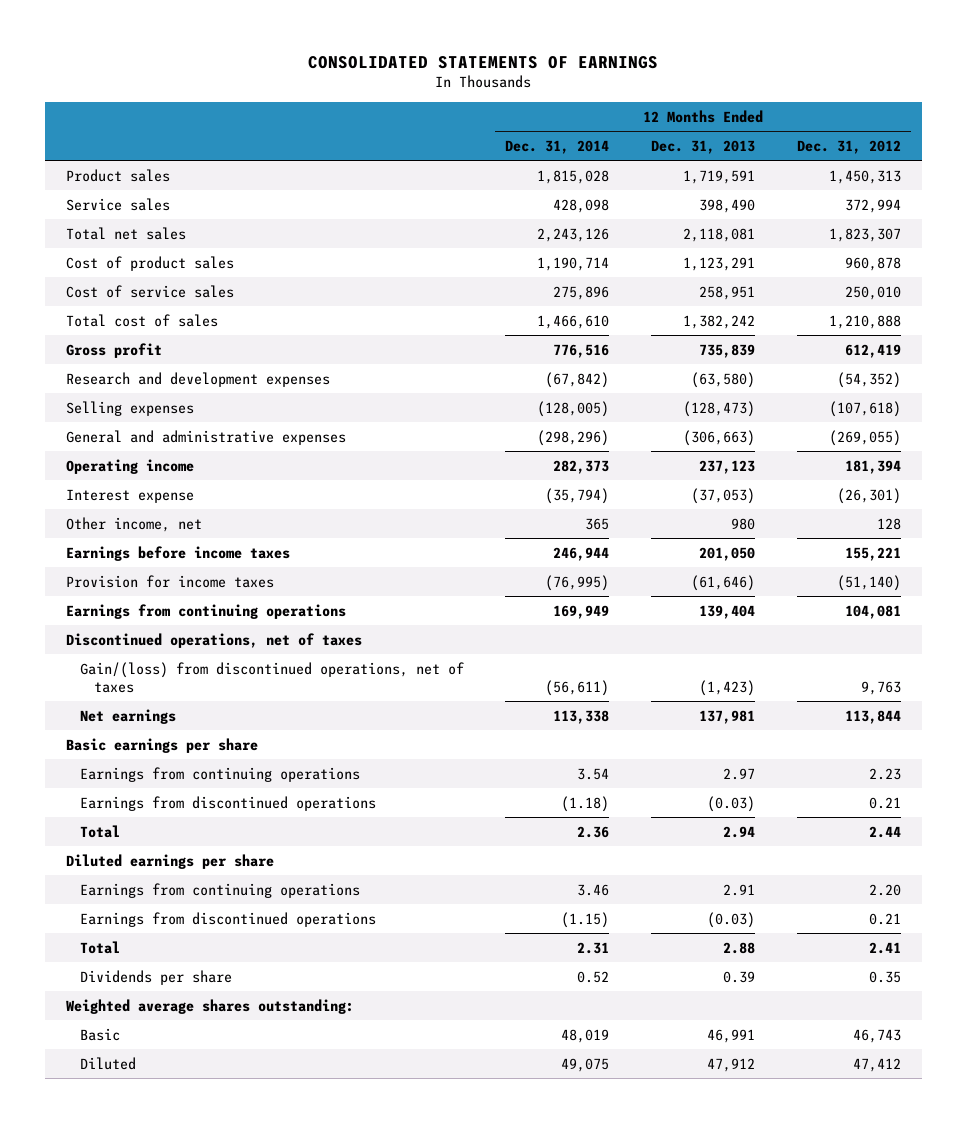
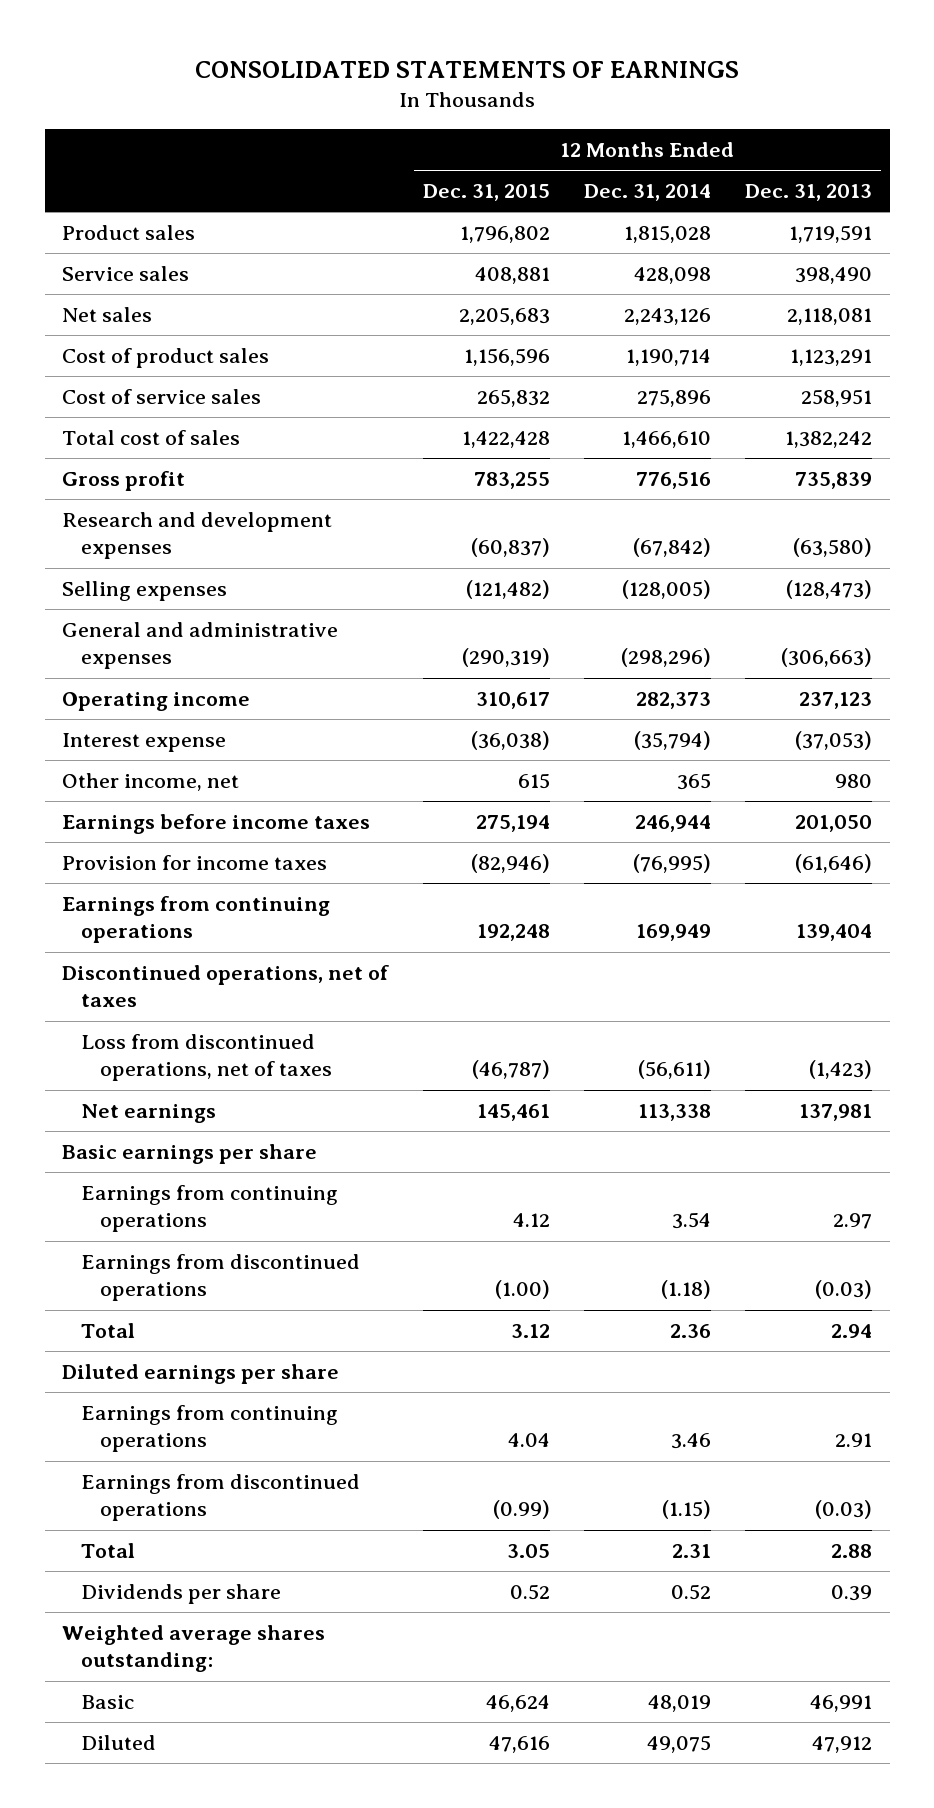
[796,139,901,154] Dec. 31, 2012 -> none
none -> [422,184,550,202] Dec. 31, 2015
[65,226,186,240] Total net sales -> [62,307,153,323] Net sales
[79,661,464,693] Gain/(loss) from discontinued operations, net of taxes -> [81,1034,332,1082] Loss from discontinued operations, net of taxes

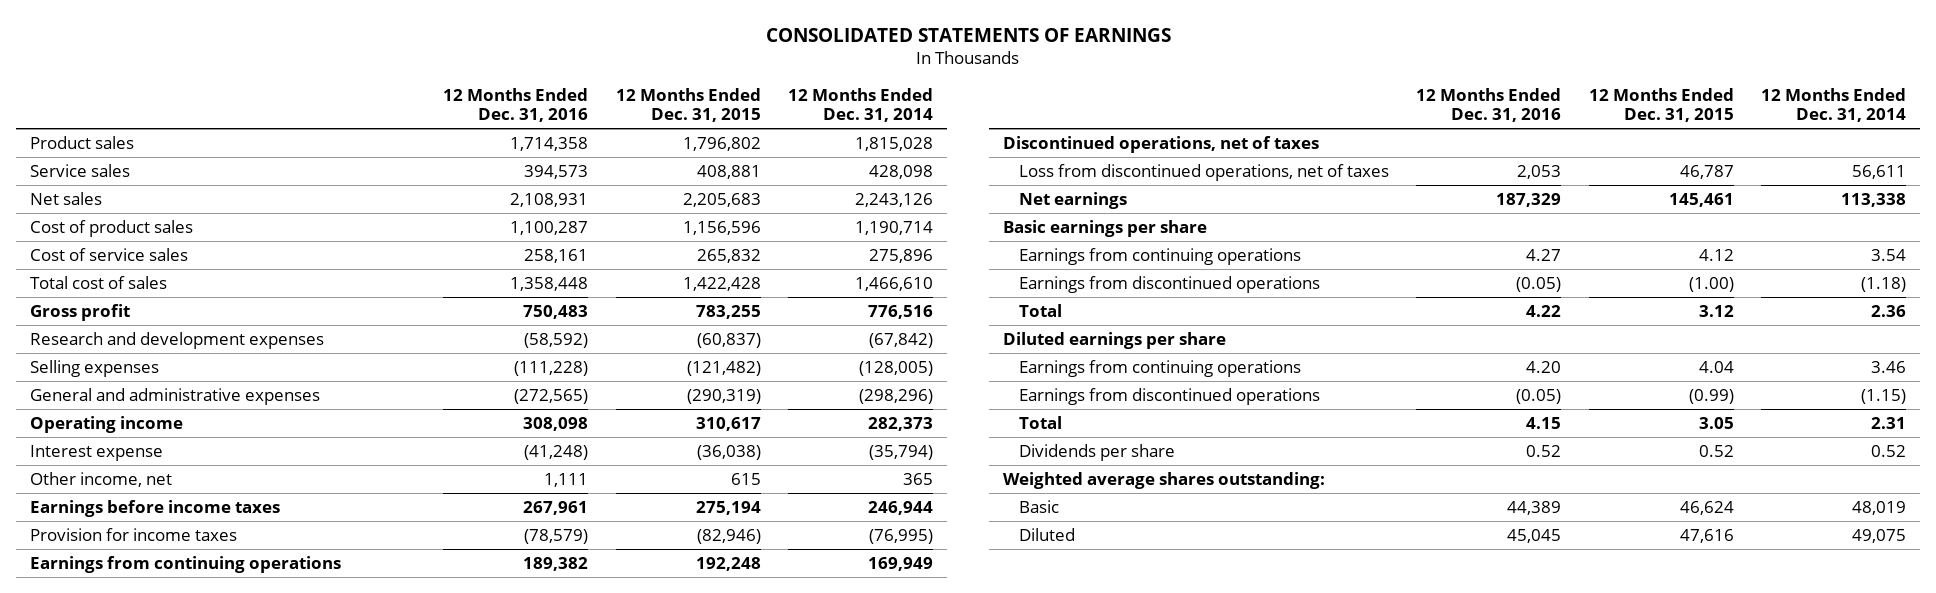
[745,184,873,202] Dec. 31, 2013 -> none
none -> [443,87,589,123] 12 Months Ended Dec. 31, 2016
[471,1060,550,1080] (46,787) -> [1679,164,1734,179] 46,787
[637,1060,711,1080] (56,611) -> [1852,164,1907,179] 56,611

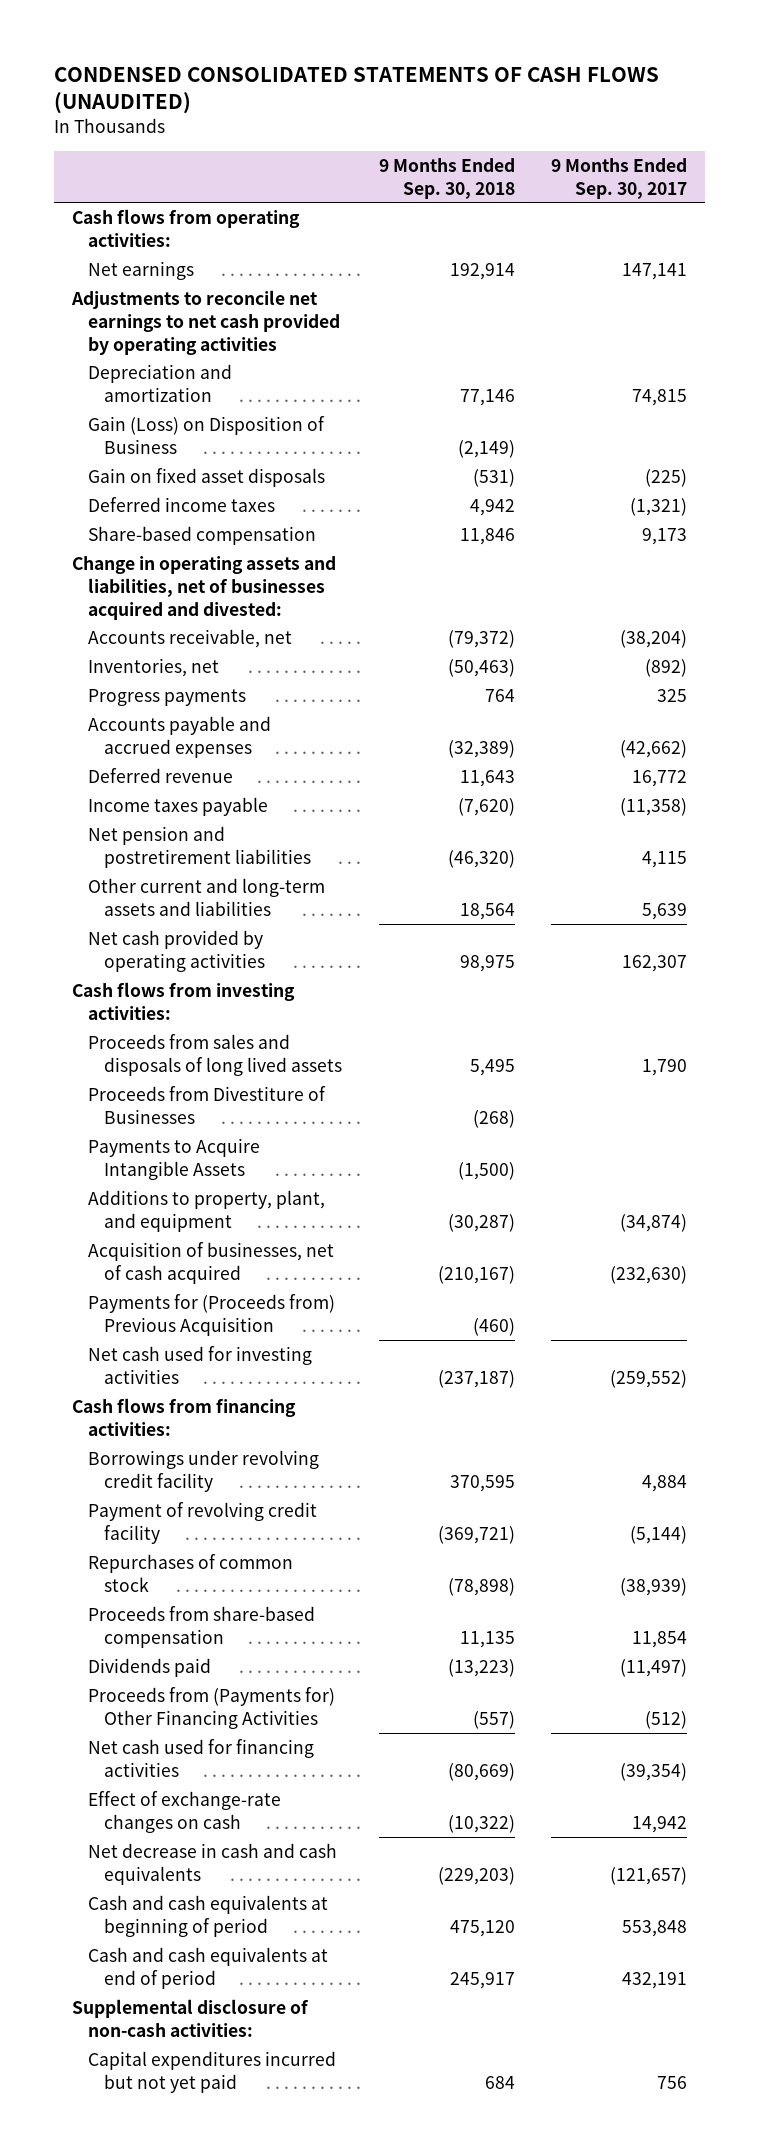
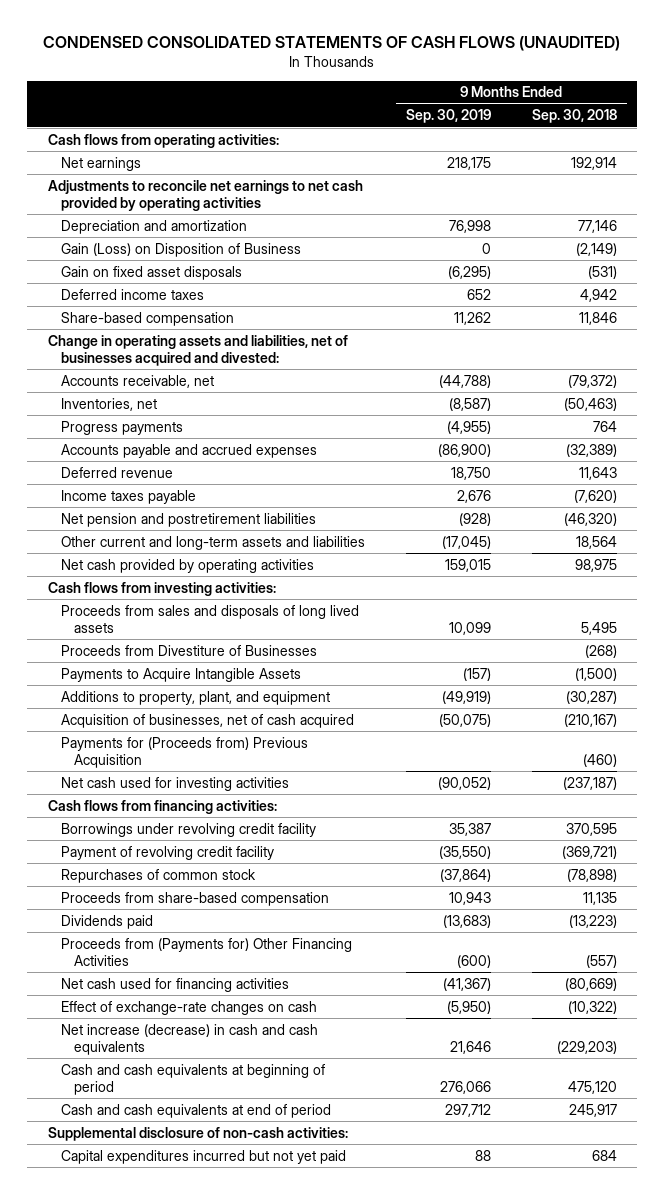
[551,157,688,199] 9 Months Ended Sep. 30, 2017 -> none
none -> [405,109,491,124] Sep. 30, 2019
[88,1842,338,1885] Net decrease in cash and cash equivalents -> [60,1023,318,1056] Net increase (decrease) in cash and cash equivalents

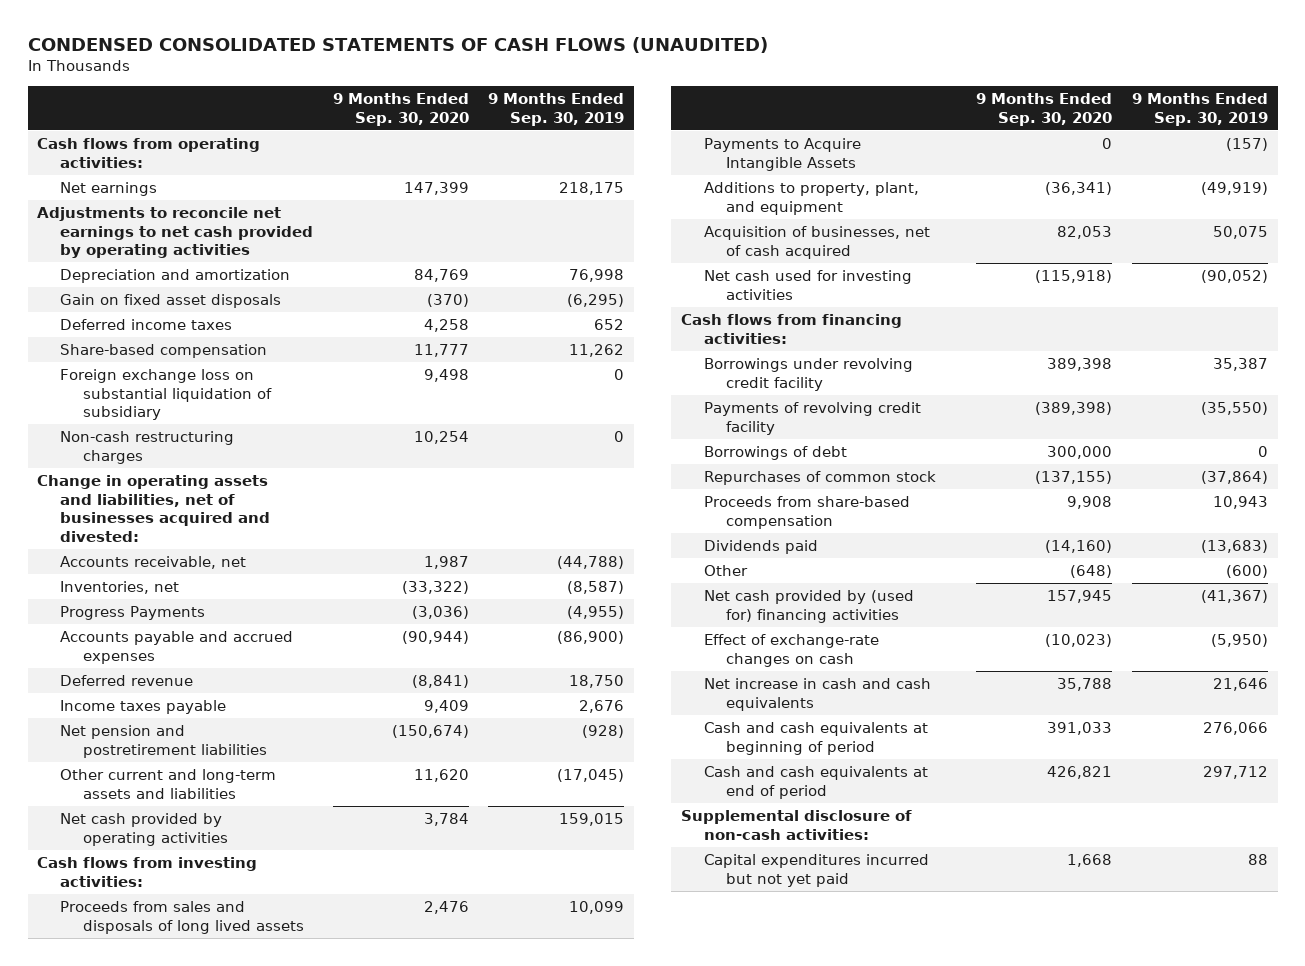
[531,109,617,124] Sep. 30, 2018 -> none
none -> [332,93,469,126] 9 Months Ended Sep. 30, 2020
[60,242,301,257] Gain (Loss) on Disposition of Business -> none
none -> [59,368,272,421] Foreign exchange loss on substantial liquidation of subsidiary
none -> [59,430,234,464] Non-cash restructuring charges
[60,420,183,435] Progress payments -> [59,605,205,620] Progress Payments
[60,644,317,656] Proceeds from Divestiture of Businesses -> none
[60,736,308,769] Payments for (Proceeds from) Previous Acquisition -> none
[438,713,491,727] (50,075) -> [1212,225,1268,239] 50,075
[60,845,274,860] Payment of revolving credit facility -> [703,401,921,435] Payments of revolving credit facility
none -> [703,445,847,460] Borrowings of debt
[60,937,352,967] Proceeds from (Payments for) Other Financing Activities -> [703,564,748,576] Other
[60,977,289,992] Net cash used for financing activities -> [703,589,914,623] Net cash provided by (used for) financing activities
[60,1023,318,1056] Net increase (decrease) in cash and cash equivalents -> [703,677,931,711] Net increase in cash and cash equivalents

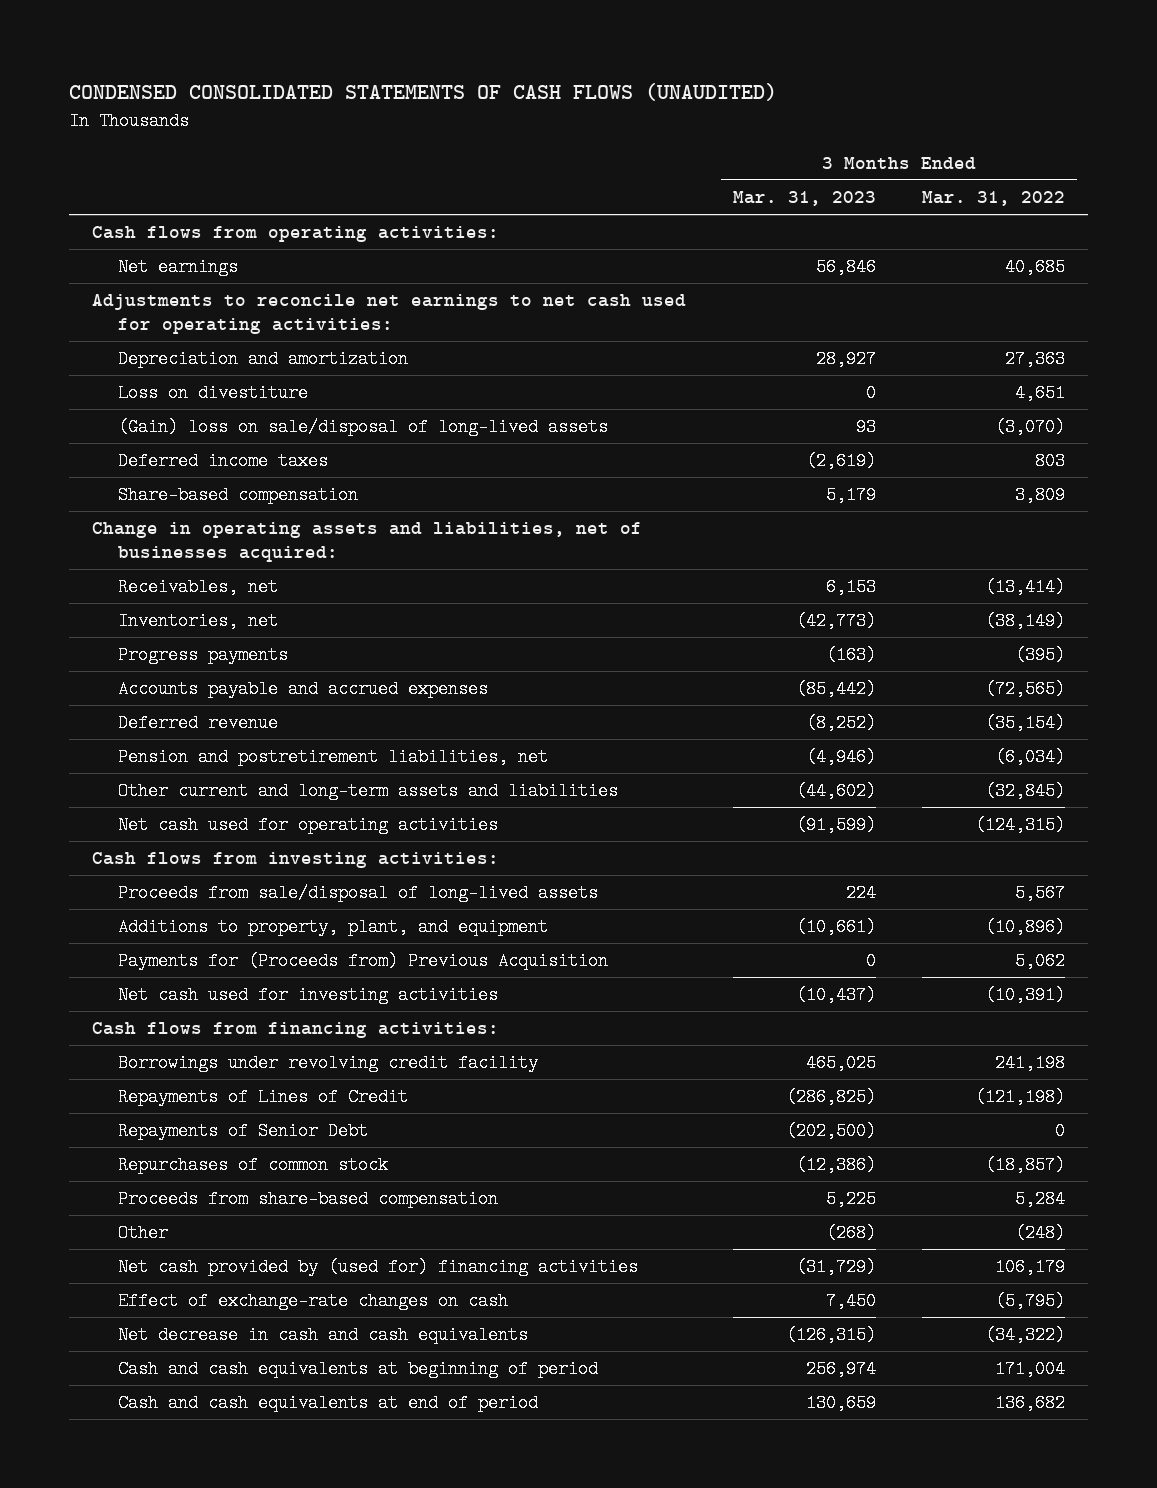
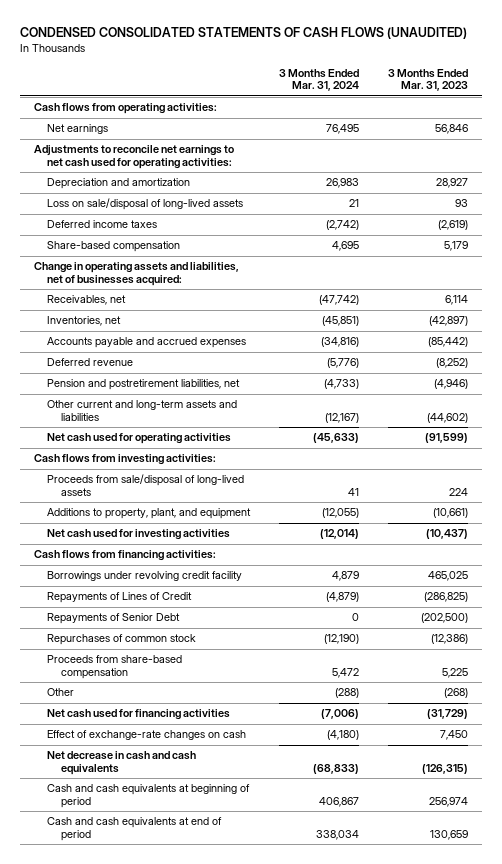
[922,191,1066,207] Mar. 31, 2022 -> none
none -> [278,68,359,92] 3 Months Ended Mar. 31, 2024
[118,384,309,403] Loss on divestiture -> none
[118,418,609,437] (Gain) loss on sale/disposal of long-lived assets -> [47,198,244,211] Loss on sale/disposal of long-lived assets
[118,646,289,665] Progress payments -> none
[825,578,876,597] 6,153 -> [444,295,468,306] 6,114
[795,612,876,631] (42,773) -> [428,316,468,327] (42,897)
[118,952,609,971] Payments for (Proceeds from) Previous Acquisition -> none
[118,1258,639,1277] Net cash provided by (used for) financing activities -> [47,709,231,721] Net cash used for financing activities

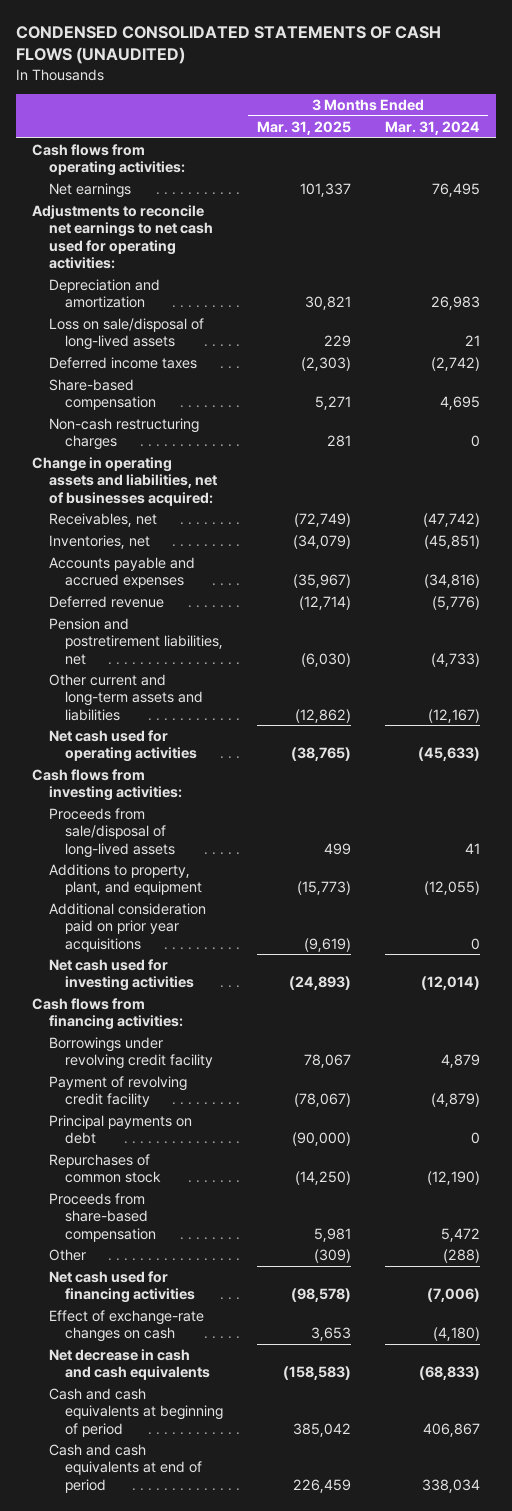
[387,68,468,92] 3 Months Ended Mar. 31, 2023 -> none
none -> [256,120,351,135] Mar. 31, 2025
none -> [48,417,199,451] Non-cash restructuring charges
none -> [48,902,206,952] Additional consideration paid on prior year acquisitions
[47,592,193,604] Repayments of Lines of Credit -> [48,1075,187,1108] Payment of revolving credit facility
[47,613,181,625] Repayments of Senior Debt -> [48,1114,192,1145] Principal payments on debt

